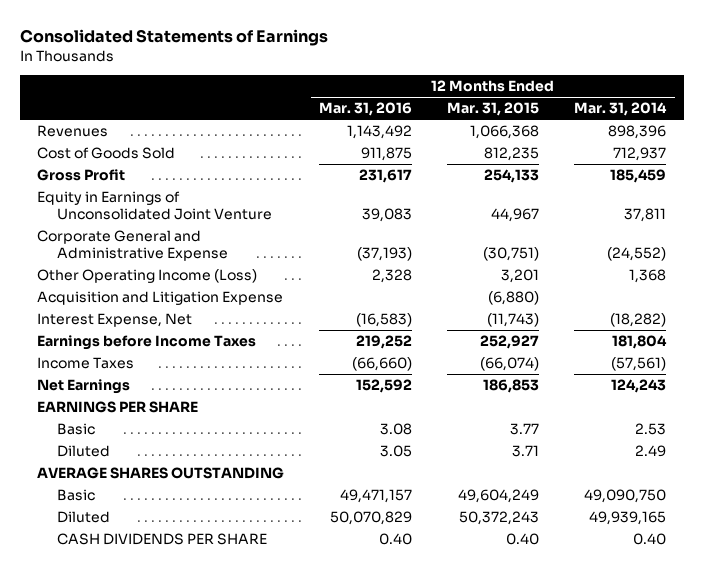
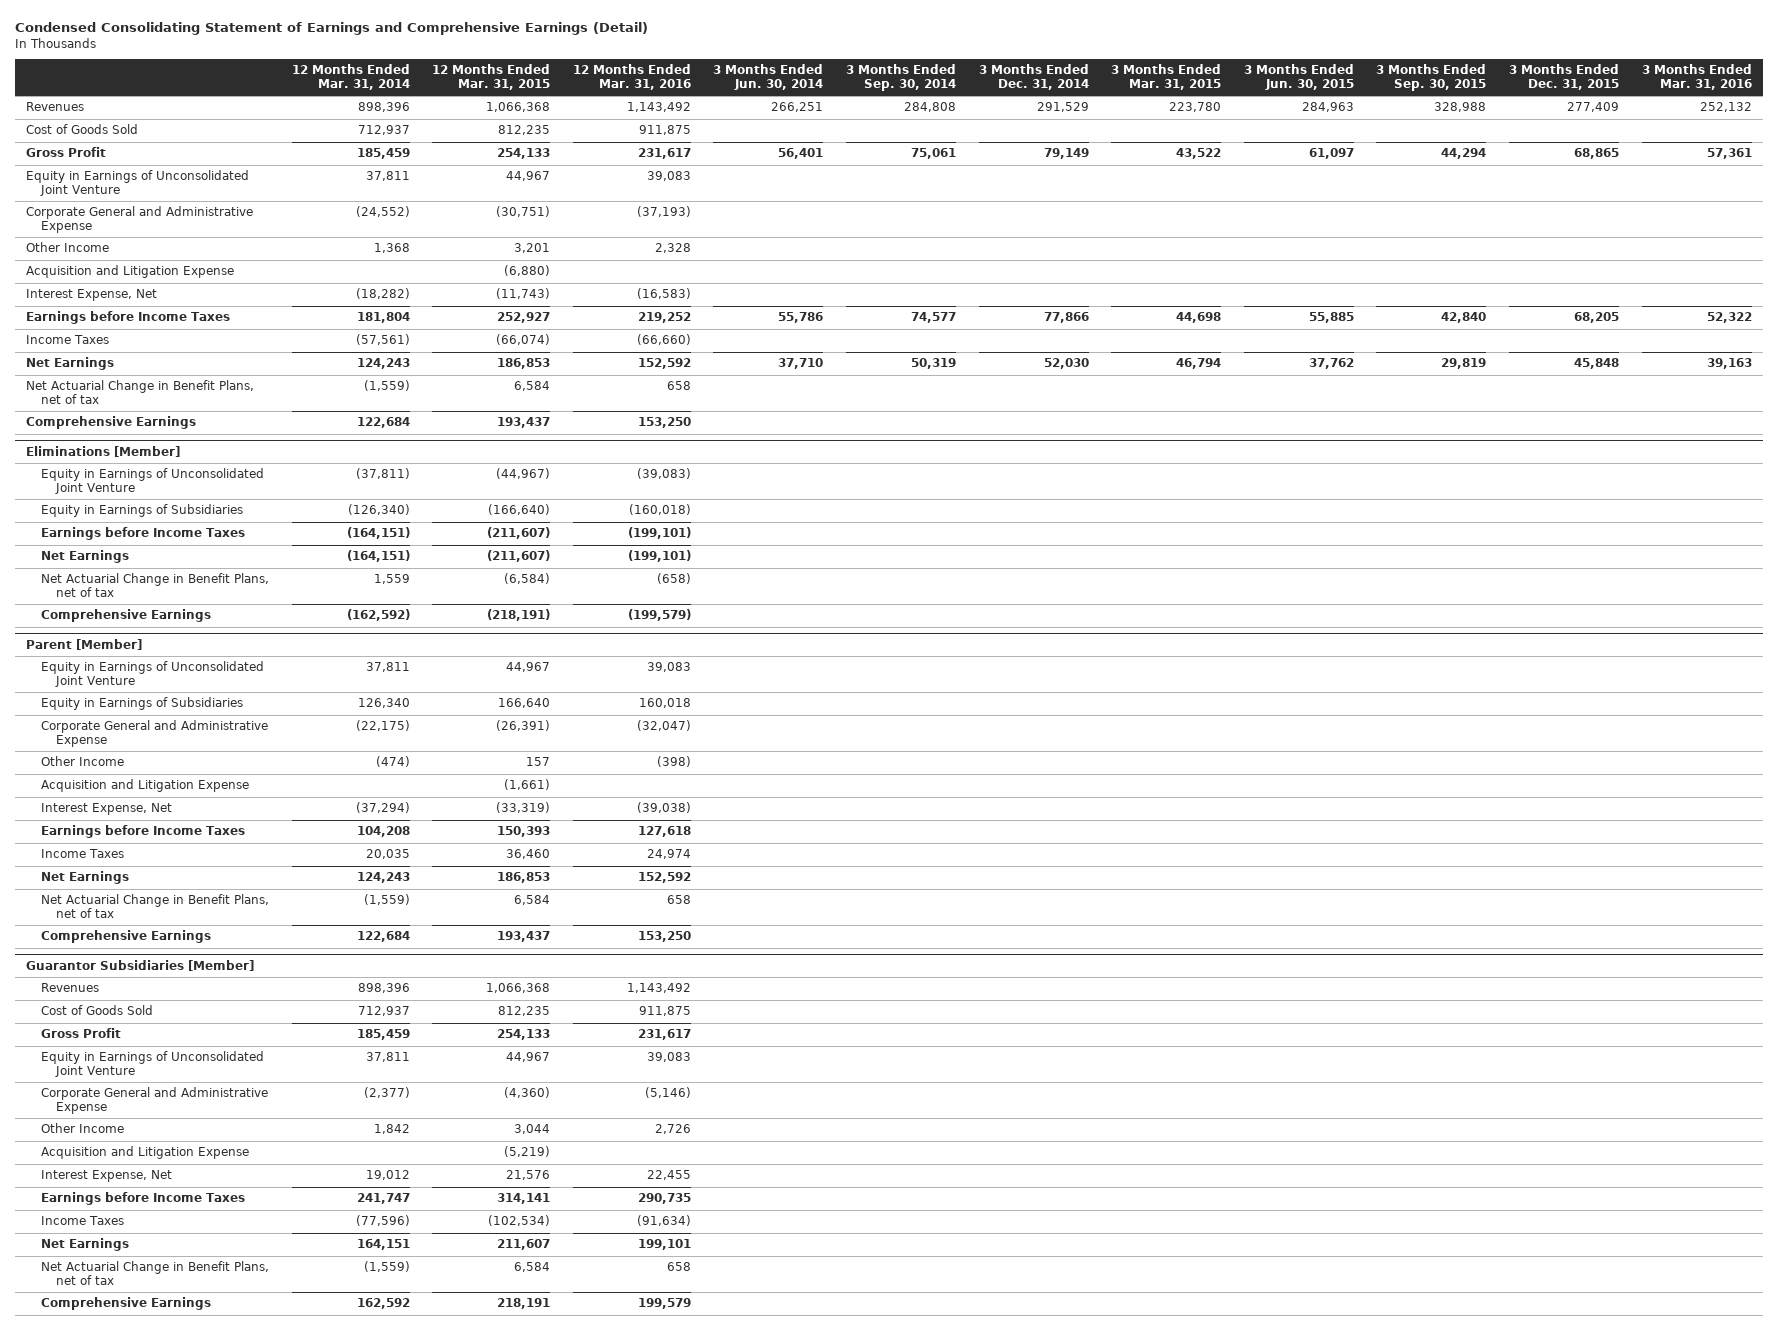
[19,28,328,46] Consolidated Statements of Earnings -> [14,22,648,36] Condensed Consolidating Statement of Earnings and Comprehensive Earnings (Detail)
none -> [713,64,824,91] 3 Months Ended Jun. 30, 2014
none -> [846,64,957,92] 3 Months Ended Sep. 30, 2014
none -> [978,64,1089,91] 3 Months Ended Dec. 31, 2014
none -> [1111,64,1222,91] 3 Months Ended Mar. 31, 2015
none -> [1243,64,1354,91] 3 Months Ended Jun. 30, 2015
none -> [1376,64,1487,92] 3 Months Ended Sep. 30, 2015
none -> [1509,64,1620,91] 3 Months Ended Dec. 31, 2015
none -> [1641,64,1752,91] 3 Months Ended Mar. 31, 2016
[37,269,258,284] Other Operating Income (Loss) -> [26,242,110,253] Other Income
[37,401,199,414] EARNINGS PER SHARE -> none
[57,423,96,436] Basic -> none
[57,445,111,458] Diluted -> none
[37,467,285,480] AVERAGE SHARES OUTSTANDING -> none
[57,489,96,502] Basic -> none
[57,511,111,524] Diluted -> none
[57,533,268,546] CASH DIVIDENDS PER SHARE -> none
none -> [26,380,255,405] Net Actuarial Change in Benefit Plans, net of tax
none -> [26,416,197,430] Comprehensive Earnings
none -> [26,446,181,458] Eliminations [Member]
none -> [41,468,265,495] Equity in Earnings of Unconsolidated Joint Venture
none -> [41,504,244,518] Equity in Earnings of Subsidiaries
none -> [41,527,246,541] Earnings before Income Taxes
none -> [41,550,130,564] Net Earnings
none -> [41,573,270,598] Net Actuarial Change in Benefit Plans, net of tax
none -> [41,609,212,623] Comprehensive Earnings
none -> [26,639,143,651] Parent [Member]
none -> [41,661,265,688] Equity in Earnings of Unconsolidated Joint Venture
none -> [41,697,244,711] Equity in Earnings of Subsidiaries
none -> [41,720,269,748] Corporate General and Administrative Expense
none -> [41,756,125,767] Other Income
none -> [41,779,250,793] Acquisition and Litigation Expense
none -> [41,803,173,816] Interest Expense, Net
none -> [41,825,246,839] Earnings before Income Taxes
none -> [41,849,125,859] Income Taxes
none -> [41,871,130,885] Net Earnings
none -> [41,894,270,919] Net Actuarial Change in Benefit Plans, net of tax
none -> [41,930,212,944] Comprehensive Earnings
none -> [26,960,255,972] Guarantor Subsidiaries [Member]
none -> [41,983,100,993] Revenues
none -> [41,1005,154,1016] Cost of Goods Sold
none -> [41,1028,122,1039] Gross Profit
none -> [41,1051,265,1078] Equity in Earnings of Unconsolidated Joint Venture
none -> [41,1087,269,1115] Corporate General and Administrative Expense
none -> [41,1123,125,1134] Other Income
none -> [41,1146,250,1160] Acquisition and Litigation Expense
none -> [41,1170,173,1183] Interest Expense, Net
none -> [41,1192,246,1206] Earnings before Income Taxes
none -> [41,1216,125,1226] Income Taxes
none -> [41,1238,130,1252] Net Earnings
none -> [41,1261,270,1286] Net Actuarial Change in Benefit Plans, net of tax
none -> [41,1297,212,1311] Comprehensive Earnings

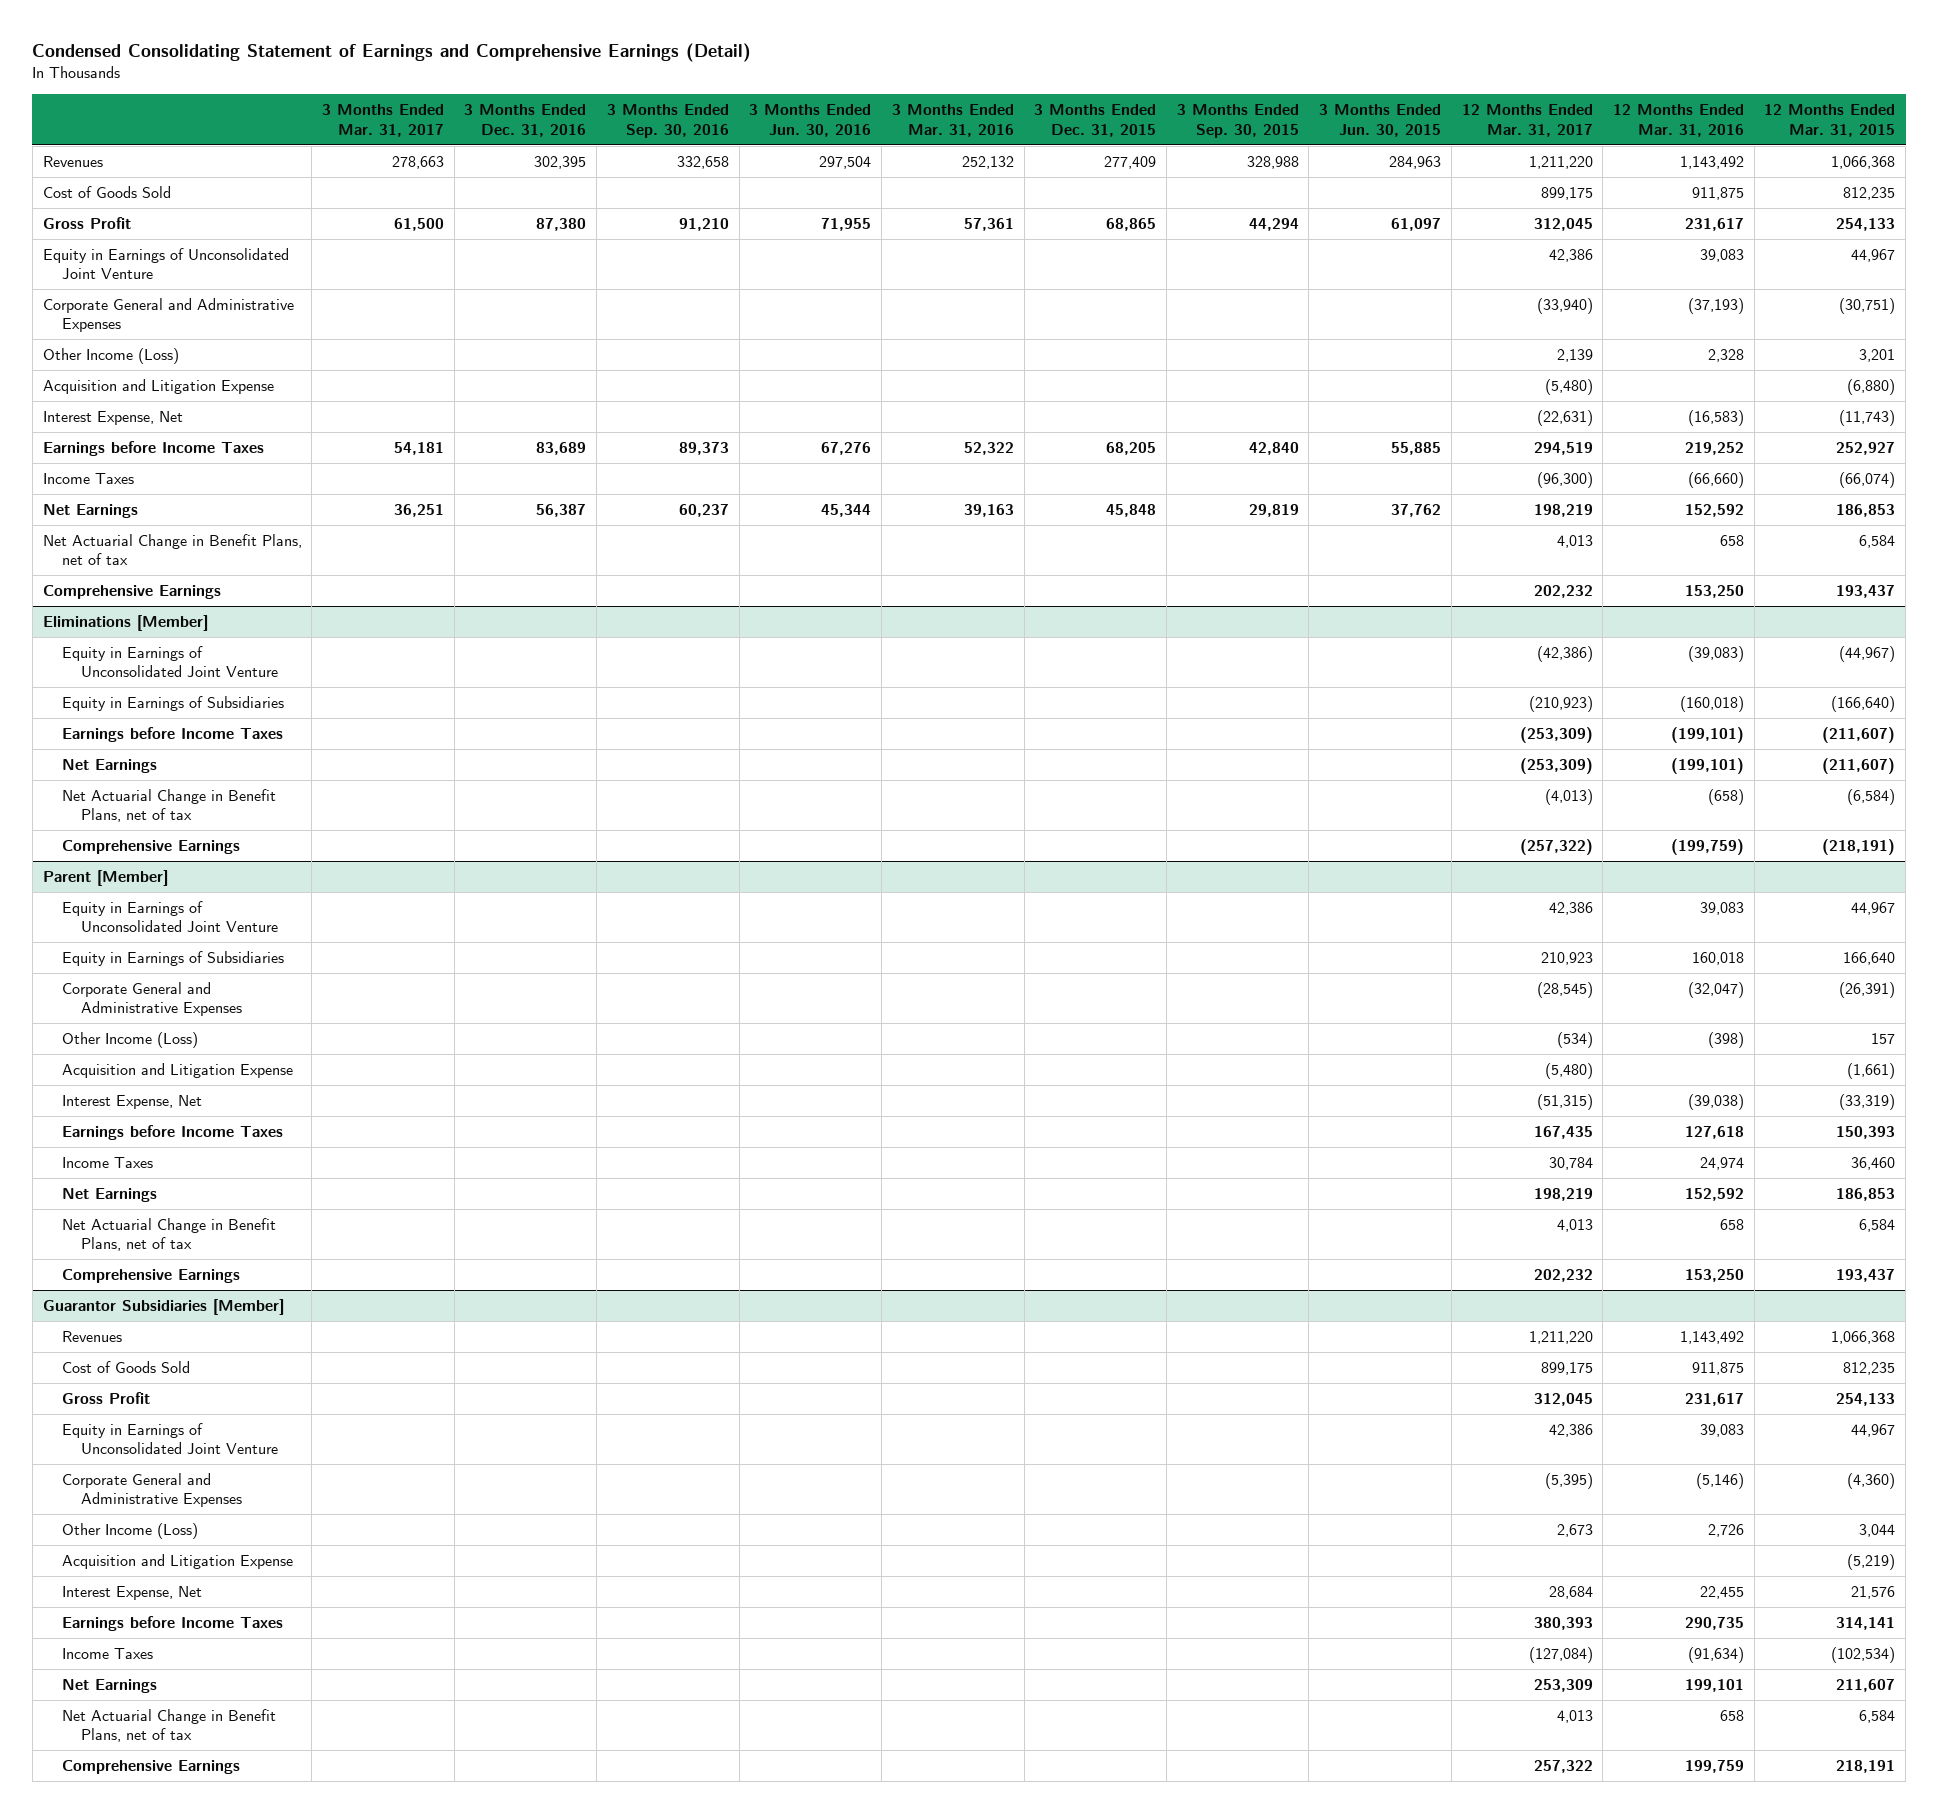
[291,64,410,91] 12 Months Ended Mar. 31, 2014 -> none
[713,64,824,91] 3 Months Ended Jun. 30, 2014 -> none
[846,64,957,92] 3 Months Ended Sep. 30, 2014 -> none
[978,64,1089,91] 3 Months Ended Dec. 31, 2014 -> none
[1111,64,1222,91] 3 Months Ended Mar. 31, 2015 -> none
none -> [322,104,445,137] 3 Months Ended Mar. 31, 2017
none -> [464,104,587,137] 3 Months Ended Dec. 31, 2016
none -> [606,104,729,138] 3 Months Ended Sep. 30, 2016
none -> [749,104,872,137] 3 Months Ended Jun. 30, 2016
none -> [1461,104,1593,137] 12 Months Ended Mar. 31, 2017
[26,206,254,234] Corporate General and Administrative Expense -> [42,298,294,333] Corporate General and Administrative Expenses
[26,242,110,253] Other Income -> [42,348,179,365] Other Income (Loss)
[627,609,691,622] (199,579) -> [1670,839,1744,856] (199,759)
[41,720,269,748] Corporate General and Administrative Expense -> [61,982,242,1017] Corporate General and Administrative Expenses
[41,756,125,767] Other Income -> [61,1032,198,1049] Other Income (Loss)
[41,1087,269,1115] Corporate General and Administrative Expense -> [61,1473,242,1508] Corporate General and Administrative Expenses
[41,1123,125,1134] Other Income -> [61,1523,198,1540] Other Income (Loss)
[637,1298,691,1310] 199,579 -> [1684,1760,1744,1774] 199,759

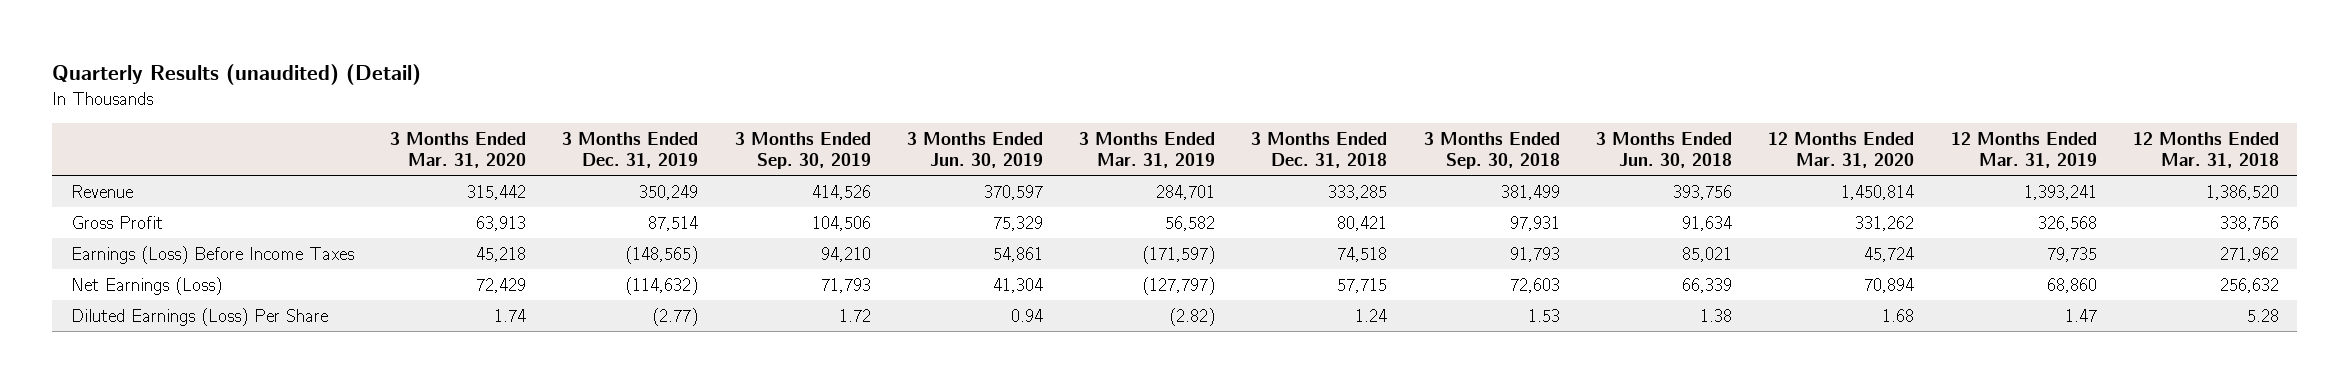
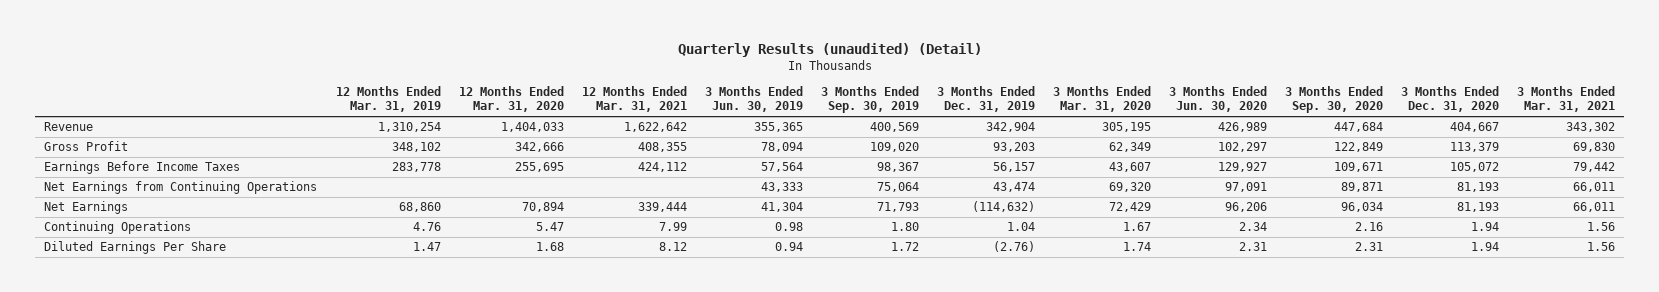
[1079,131,1216,168] 3 Months Ended Mar. 31, 2019 -> none
[1251,131,1388,168] 3 Months Ended Dec. 31, 2018 -> none
[1423,131,1560,169] 3 Months Ended Sep. 30, 2018 -> none
[1595,131,1732,168] 3 Months Ended Jun. 30, 2018 -> none
[2132,131,2279,168] 12 Months Ended Mar. 31, 2018 -> none
none -> [581,85,687,113] 12 Months Ended Mar. 31, 2021
none -> [1168,85,1267,113] 3 Months Ended Jun. 30, 2020
none -> [1284,85,1383,114] 3 Months Ended Sep. 30, 2020
none -> [1400,85,1499,113] 3 Months Ended Dec. 31, 2020
none -> [1516,85,1615,113] 3 Months Ended Mar. 31, 2021
[466,184,526,200] 315,442 -> [1101,122,1151,133] 305,195
[639,184,699,200] 350,249 -> [985,122,1035,133] 342,904
[811,184,871,200] 414,526 -> [869,122,919,133] 400,569
[983,184,1043,200] 370,597 -> [753,122,803,133] 355,365
[1841,184,1915,200] 1,450,814 -> [500,122,564,133] 1,404,033
[2023,184,2097,200] 1,393,241 -> [377,122,441,133] 1,310,254
[475,215,526,231] 63,913 -> [1108,142,1151,153] 62,349
[648,215,699,231] 87,514 -> [992,142,1035,153] 93,203
[811,215,871,231] 104,506 -> [869,142,919,153] 109,020
[992,215,1043,231] 75,329 -> [760,142,803,153] 78,094
[1855,215,1915,231] 331,262 -> [514,142,564,153] 342,666
[2037,215,2097,231] 326,568 -> [391,142,441,153] 348,102
[70,245,354,264] Earnings (Loss) Before Income Taxes -> [44,161,241,175] Earnings Before Income Taxes
[475,246,526,262] 45,218 -> [1108,162,1151,173] 43,607
[625,245,699,264] (148,565) -> [992,162,1035,173] 56,157
[820,246,871,262] 94,210 -> [876,162,919,173] 98,367
[992,246,1043,262] 54,861 -> [760,162,803,173] 57,564
[1864,246,1915,262] 45,724 -> [514,162,564,173] 255,695
[2046,246,2097,262] 79,735 -> [391,162,441,173] 283,778
none -> [44,181,318,195] Net Earnings from Continuing Operations
[70,276,222,295] Net Earnings (Loss) -> [44,201,129,215] Net Earnings
none -> [44,221,192,235] Continuing Operations
[70,307,328,326] Diluted Earnings (Loss) Per Share -> [44,241,227,255] Diluted Earnings Per Share
[652,307,699,326] (2.77) -> [992,241,1035,253] (2.76)

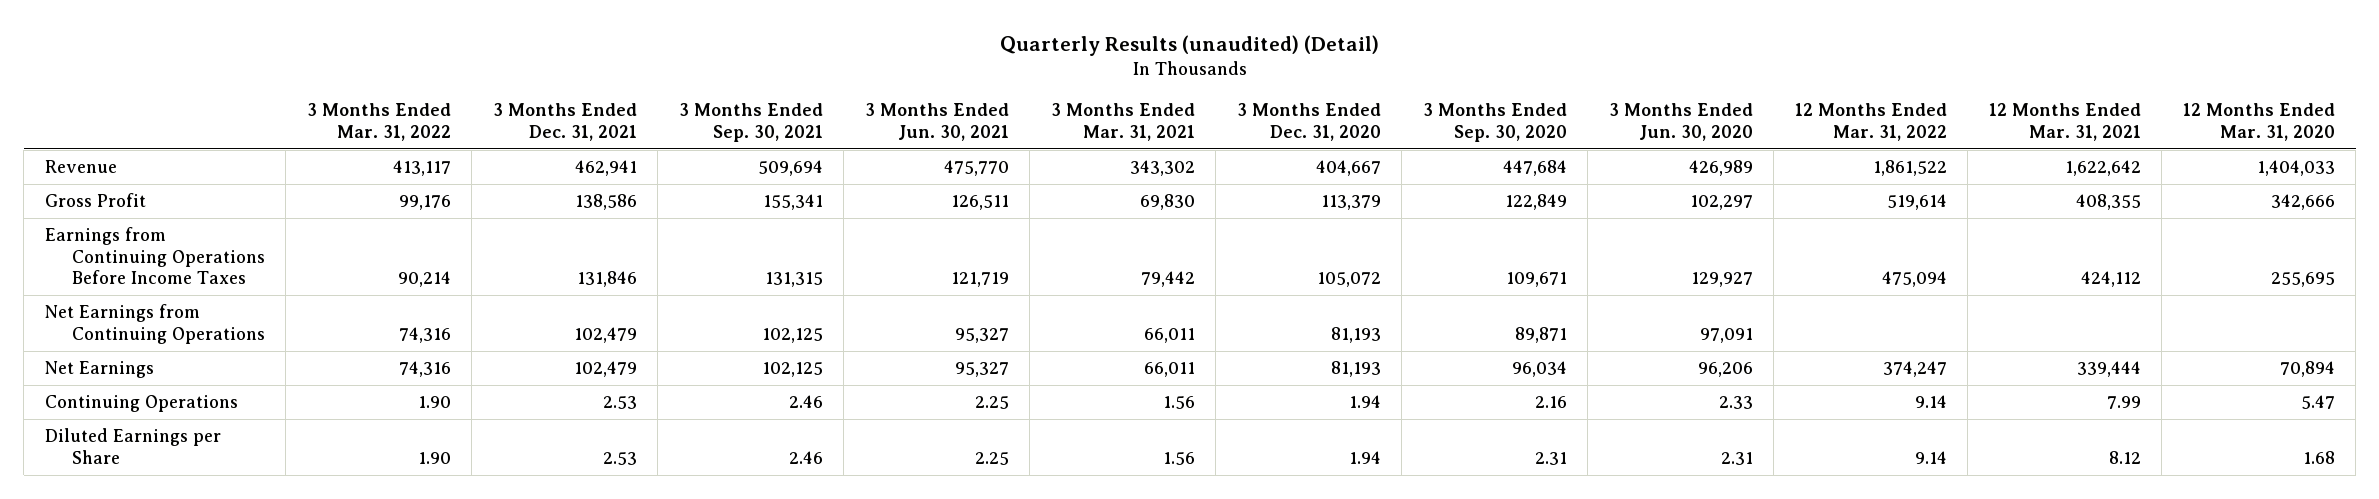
[335,85,441,113] 12 Months Ended Mar. 31, 2019 -> none
[704,85,803,113] 3 Months Ended Jun. 30, 2019 -> none
[820,85,919,114] 3 Months Ended Sep. 30, 2019 -> none
[936,85,1035,113] 3 Months Ended Dec. 31, 2019 -> none
[1052,85,1151,113] 3 Months Ended Mar. 31, 2020 -> none
none -> [306,103,451,141] 3 Months Ended Mar. 31, 2022
none -> [492,103,637,141] 3 Months Ended Dec. 31, 2021
none -> [678,103,823,142] 3 Months Ended Sep. 30, 2021
none -> [864,103,1009,141] 3 Months Ended Jun. 30, 2021
none -> [1794,103,1947,141] 12 Months Ended Mar. 31, 2022
[44,161,241,175] Earnings Before Income Taxes -> [44,227,265,284] Earnings from Continuing Operations Before Income Taxes
[1238,222,1267,232] 2.34 -> [1718,396,1753,410] 2.33
[44,241,227,255] Diluted Earnings Per Share -> [44,428,221,464] Diluted Earnings per Share

